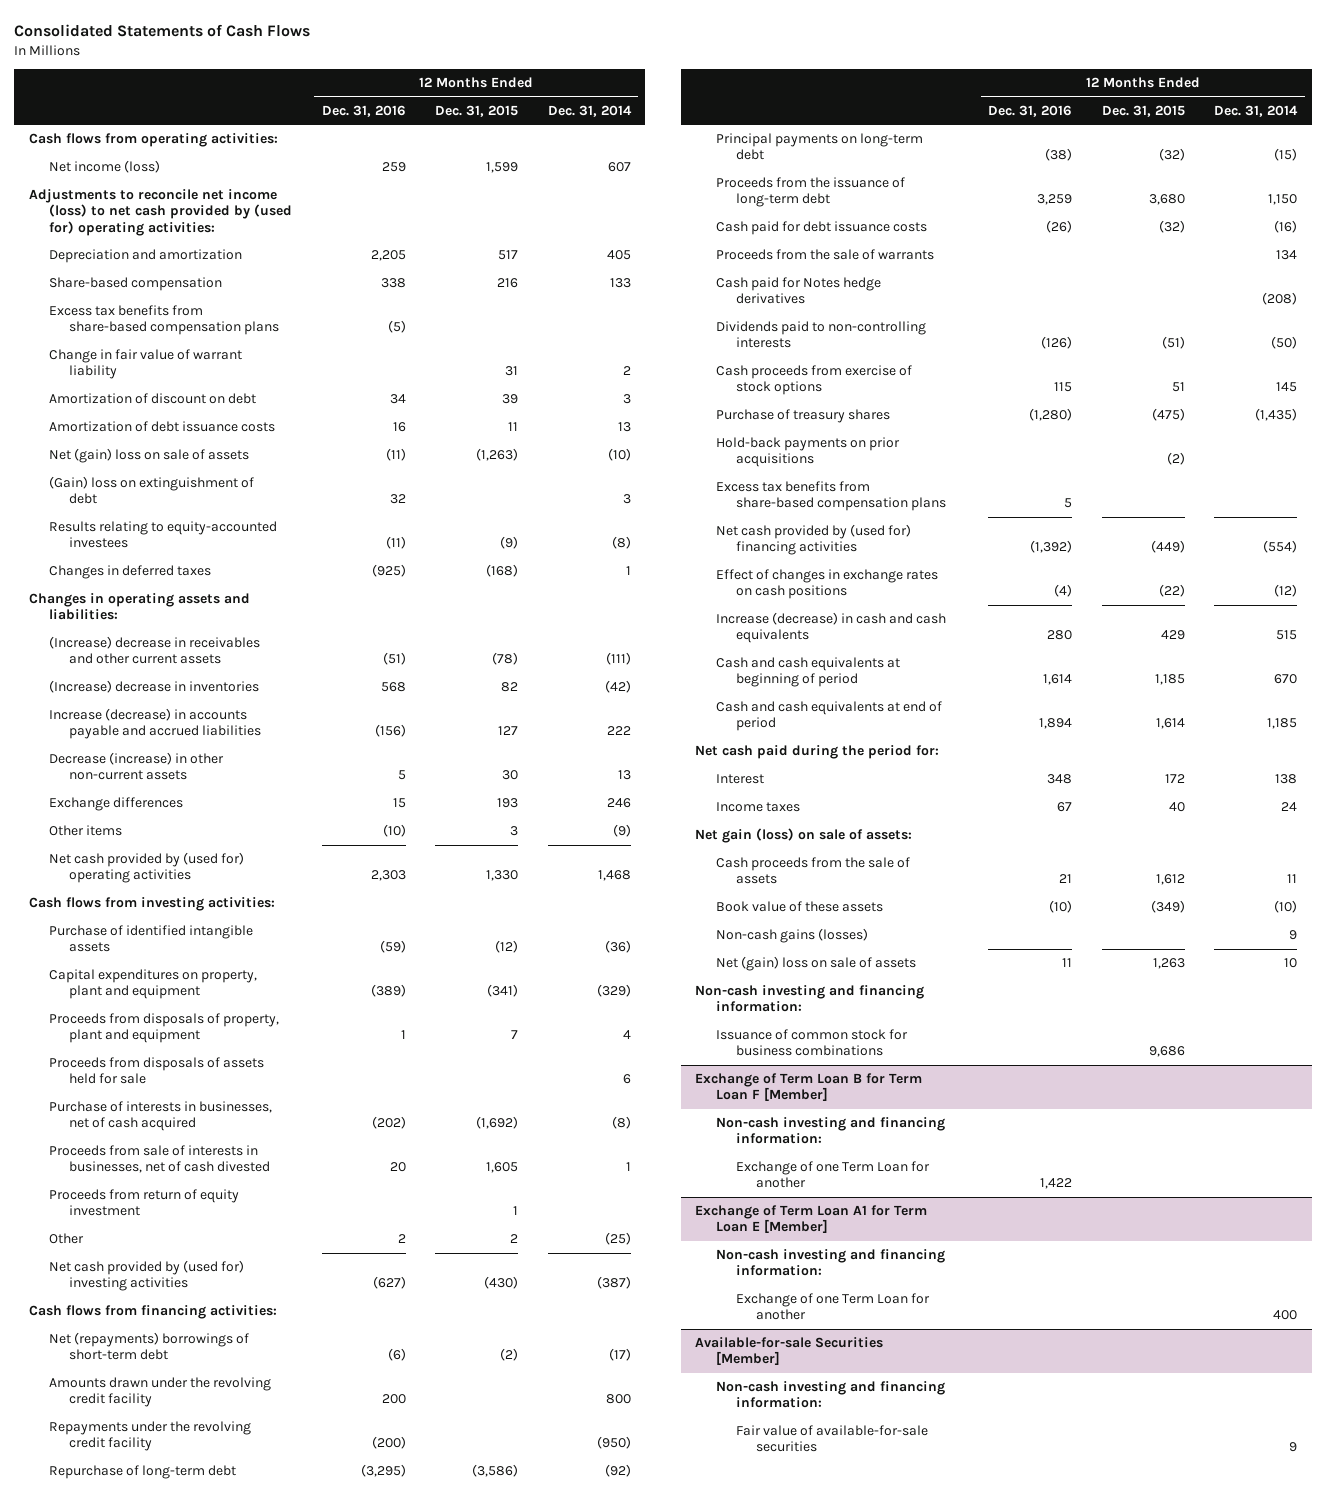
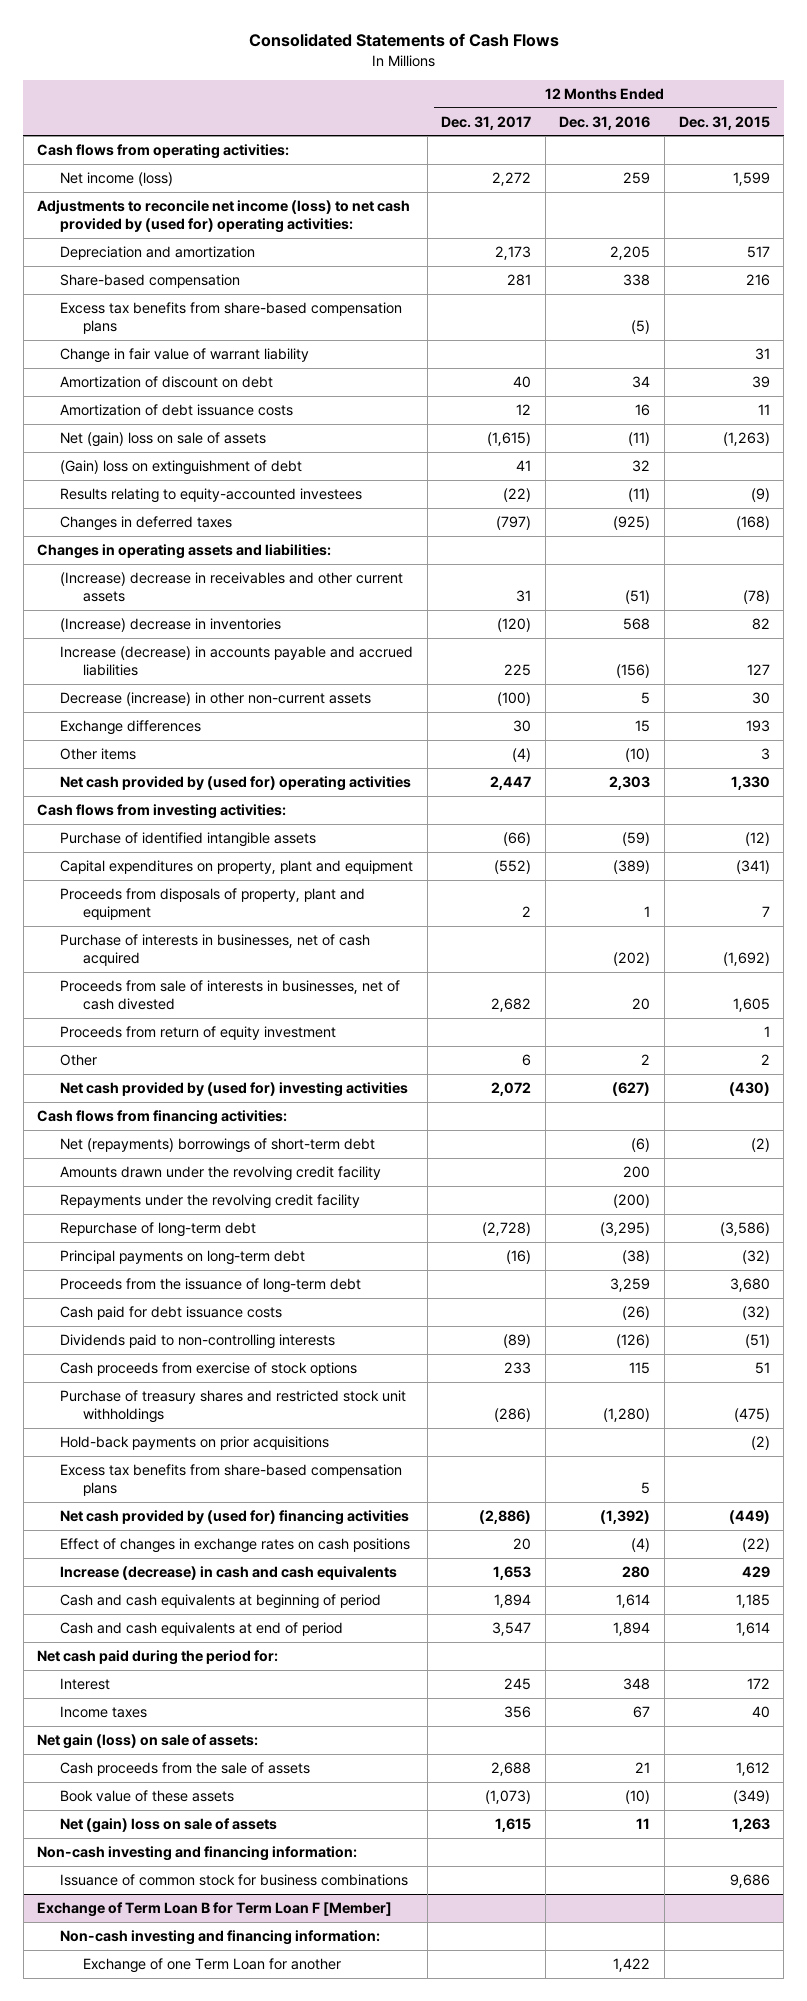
[547,104,632,117] Dec. 31, 2014 -> none
none -> [441,115,532,130] Dec. 31, 2017
[49,1057,265,1085] Proceeds from disposals of assets held for sale -> none
[715,249,934,261] Proceeds from the sale of warrants -> none
[715,277,881,305] Cash paid for Notes hedge derivatives -> none
[715,409,890,424] Purchase of treasury shares -> [60,1389,407,1424] Purchase of treasury shares and restricted stock unit withholdings
[715,928,868,944] Non-cash gains (losses) -> none
[695,1205,928,1234] Exchange of Term Loan A1 for Term Loan E [Member] -> none
[715,1249,945,1277] Non-cash investing and financing information: -> none
[736,1293,931,1321] Exchange of one Term Loan for another -> none
[695,1337,884,1366] Available-for-sale Securities [Member] -> none
[715,1381,945,1409] Non-cash investing and financing information: -> none
[736,1425,929,1453] Fair value of available-for-sale securities -> none

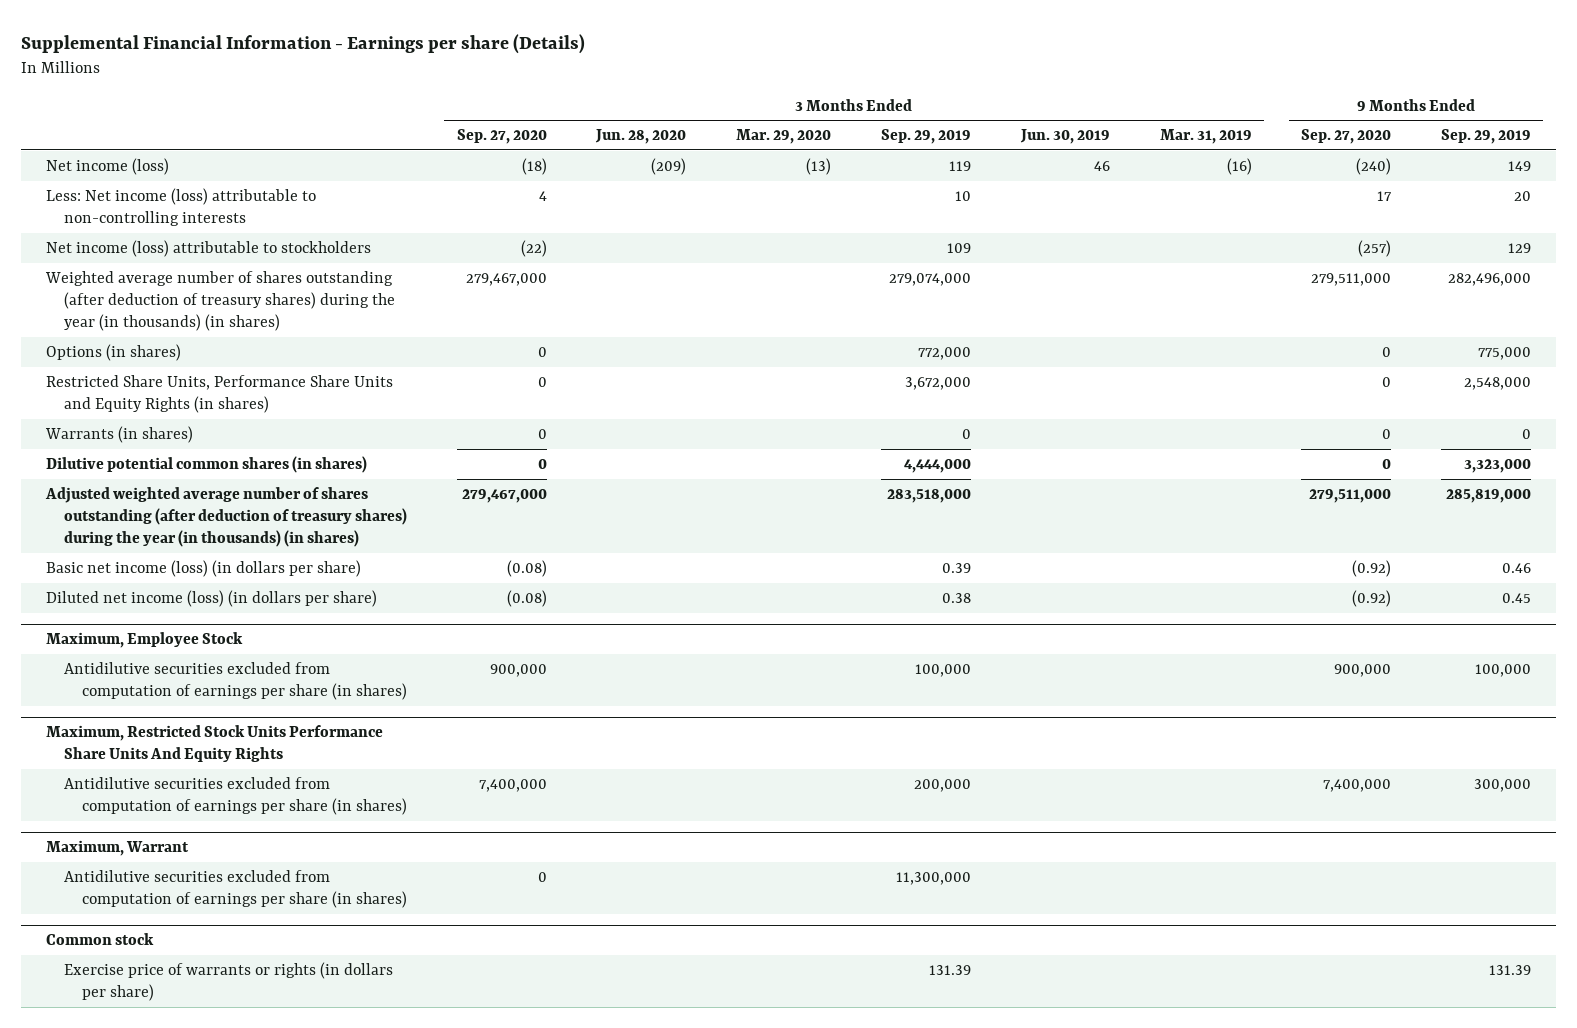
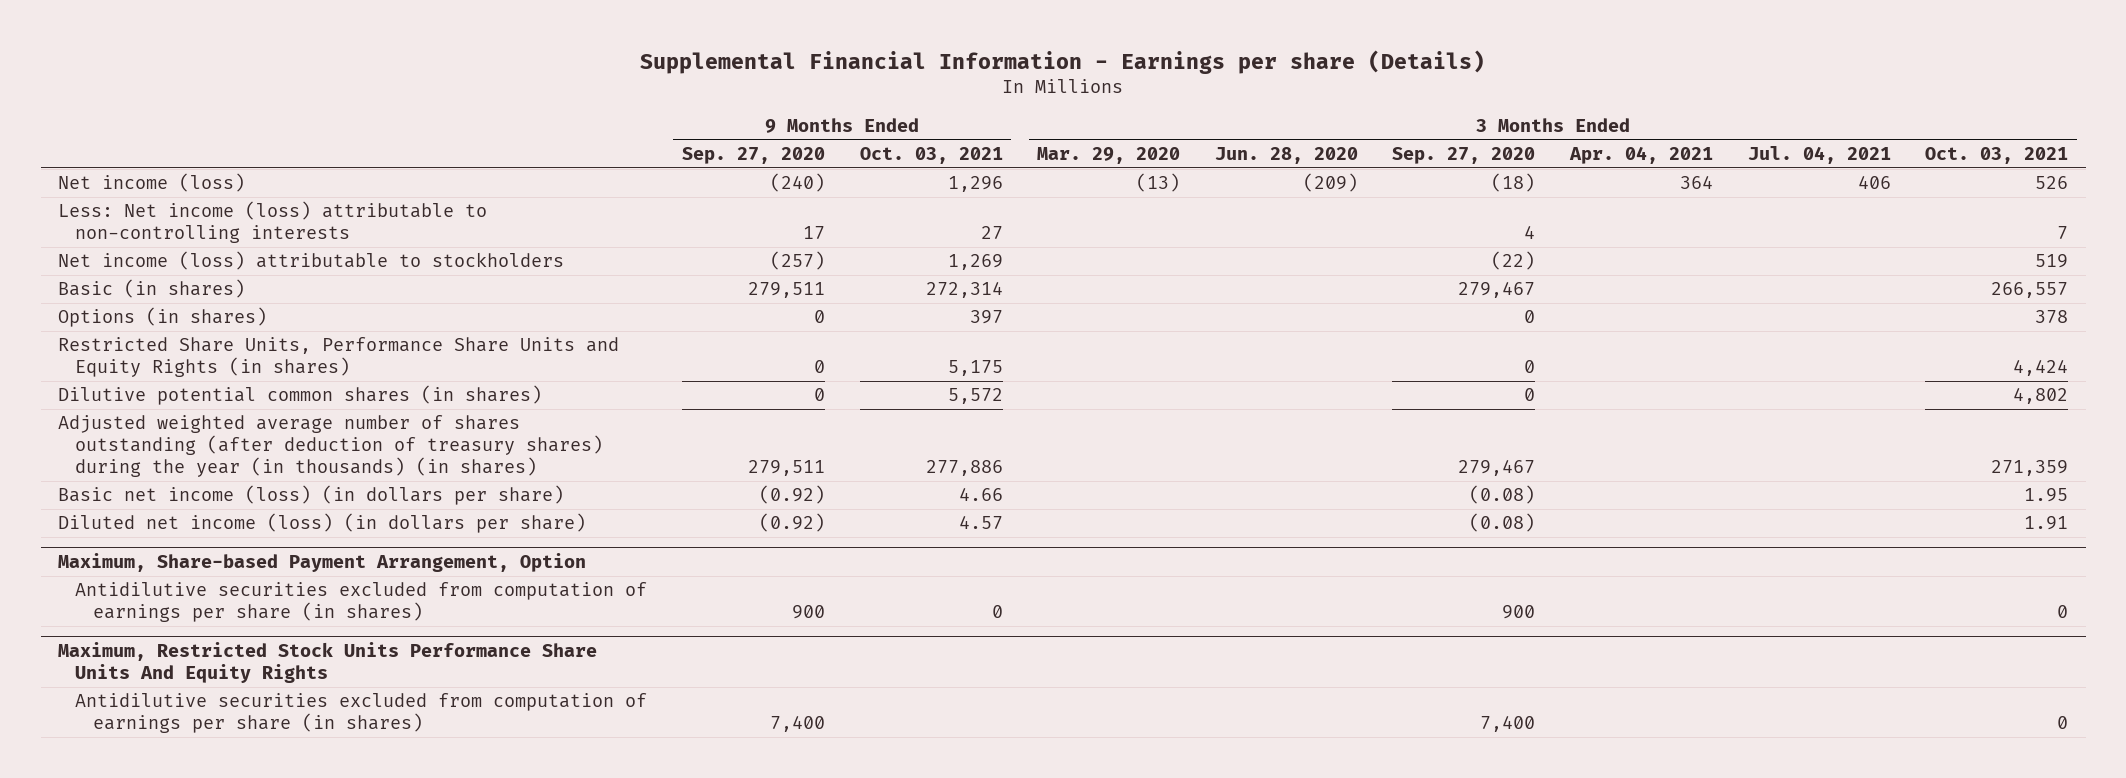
[880,129,971,145] Sep. 29, 2019 -> none
[1019,129,1110,145] Jun. 30, 2019 -> none
[1159,129,1252,145] Mar. 31, 2019 -> none
[1441,129,1532,145] Sep. 29, 2019 -> none
none -> [859,147,1003,165] Oct. 03, 2021
none -> [1569,146,1714,165] Apr. 04, 2021
none -> [1747,146,1891,165] Jul. 04, 2021
none -> [1925,147,2069,165] Oct. 03, 2021
[45,270,395,332] Weighted average number of shares outstanding (after deduction of treasury shares) during the year (in thousands) (in shares) -> none
none -> [57,279,245,299] Basic (in shares)
[45,425,194,443] Warrants (in shares) -> none
[461,488,547,503] 279,467,000 -> [1458,459,1536,476] 279,467
[1309,488,1392,503] 279,511,000 -> [747,459,825,476] 279,511
[46,631,244,648] Maximum, Employee Stock -> none
none -> [57,553,586,573] Maximum, Share-based Payment Arrangement, Option
[489,663,547,677] 900,000 -> [1502,605,1536,620] 900
[1334,663,1392,677] 900,000 -> [791,605,825,620] 900
[46,839,190,856] Maximum, Warrant -> none
[63,869,407,908] Antidilutive securities excluded from computation of earnings per share (in shares) -> none
[46,932,155,945] Common stock -> none
[63,961,393,1001] Exercise price of warrants or rights (in dollars per share) -> none
[478,778,547,792] 7,400,000 -> [1480,716,1536,733] 7,400
[1323,778,1392,792] 7,400,000 -> [769,716,825,733] 7,400

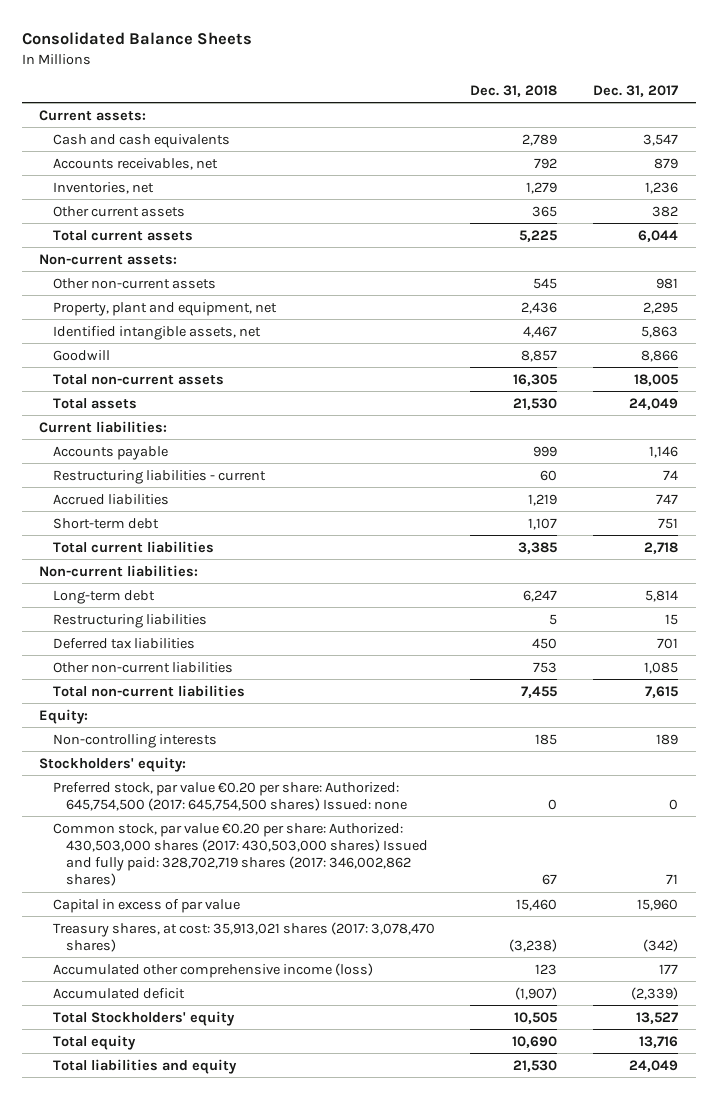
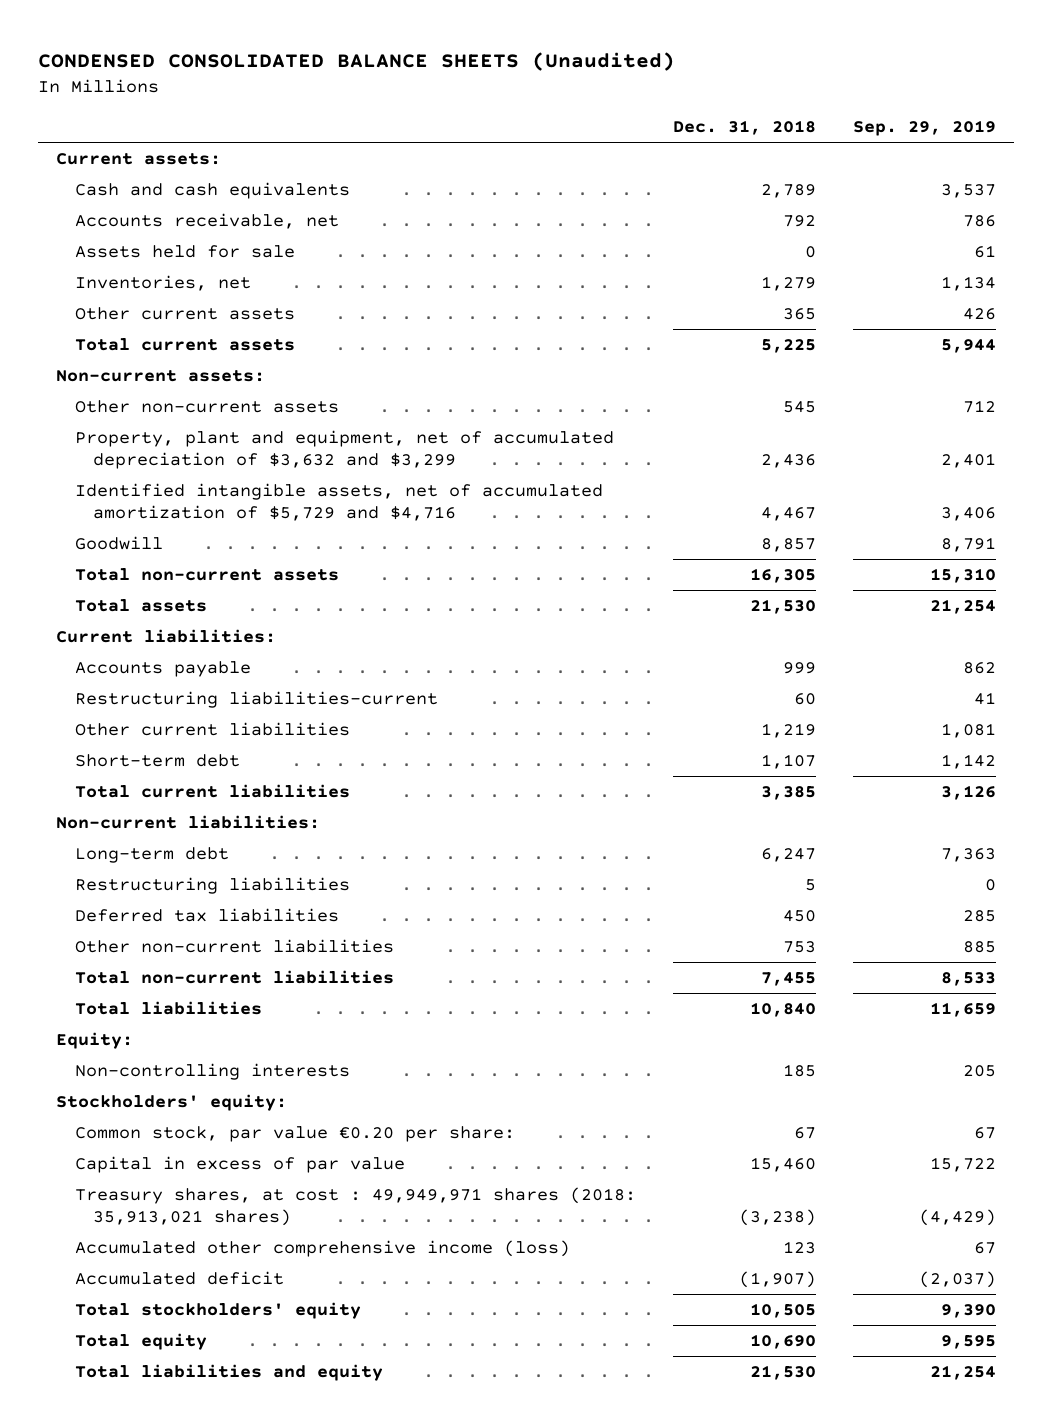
[21,32,252,46] Consolidated Balance Sheets -> [37,51,675,71] CONDENSED CONSOLIDATED BALANCE SHEETS (Unaudited)
[592,84,678,97] Dec. 31, 2017 -> none
none -> [852,120,996,137] Sep. 29, 2019
[52,157,218,170] Accounts receivables, net -> [74,213,339,230] Accounts receivable, net
none -> [74,245,295,259] Assets held for sale
[52,301,277,316] Property, plant and equipment, net -> [74,430,614,470] Property, plant and equipment, net of accumulated depreciation of $3,632 and $3,299
[52,325,261,340] Identified intangible assets, net -> [74,483,603,522] Identified intangible assets, net of accumulated amortization of $5,729 and $4,716
[52,469,266,484] Restructuring liabilities - current -> [74,691,438,709] Restructuring liabilities-current
[52,493,169,505] Accrued liabilities -> [74,722,350,737] Other current liabilities
none -> [74,1001,262,1016] Total liabilities
[52,781,408,811] Preferred stock, par value €0.20 per share: Authorized: 645,754,500 (2017: 645,754,500 shares) Issued: none -> none
[52,822,429,887] Common stock, par value €0.20 per share: Authorized: 430,503,000 shares (2017: 430,503,000 shares) Issued and fully paid: 328,702,719 shares (2017: 346,002,862 shares) -> [74,1126,515,1143] Common stock, par value €0.20 per share:
[52,921,435,952] Treasury shares, at cost: 35,913,021 shares (2017: 3,078,470 shares) -> [74,1187,636,1227] Treasury shares, at cost : 49,949,971 shares (2018: 35,913,021 shares)
[52,1010,235,1026] Total Stockholders' equity -> [74,1302,361,1320] Total stockholders' equity

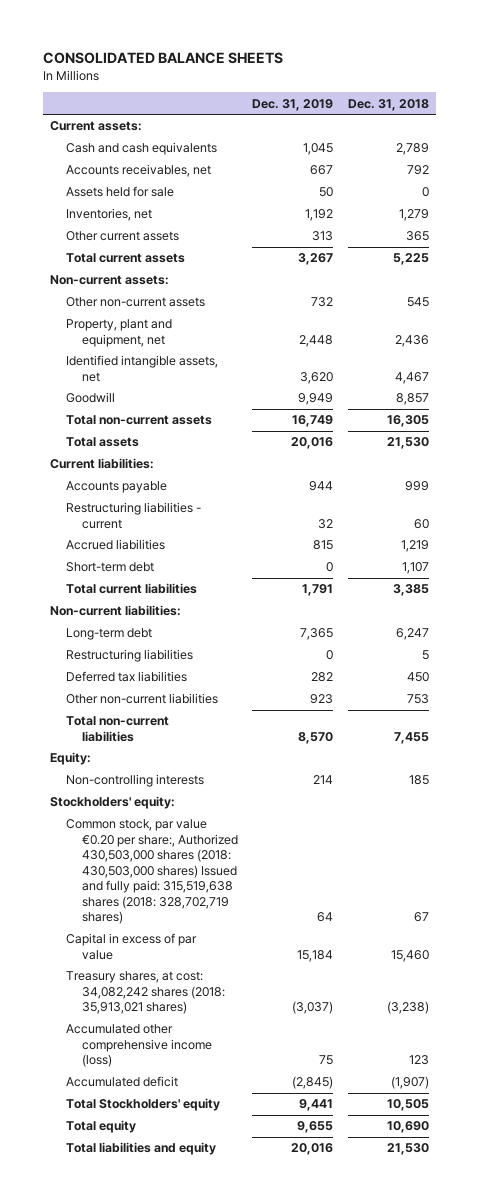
[37,51,675,71] CONDENSED CONSOLIDATED BALANCE SHEETS (Unaudited) -> [42,51,283,64] CONSOLIDATED BALANCE SHEETS
[852,120,996,137] Sep. 29, 2019 -> none
none -> [252,98,334,111] Dec. 31, 2019
[74,213,339,230] Accounts receivable, net -> [65,164,211,178] Accounts receivables, net
[74,430,614,470] Property, plant and equipment, net of accumulated depreciation of $3,632 and $3,299 -> [65,319,172,347] Property, plant and equipment, net
[74,483,603,522] Identified intangible assets, net of accumulated amortization of $5,729 and $4,716 -> [65,355,218,382] Identified intangible assets, net
[74,691,438,709] Restructuring liabilities-current -> [65,502,201,529] Restructuring liabilities - current
[74,722,350,737] Other current liabilities -> [65,539,165,551] Accrued liabilities
[74,1001,262,1016] Total liabilities -> none
[74,1126,515,1143] Common stock, par value €0.20 per share: -> [65,819,238,925] Common stock, par value €0.20 per share:, Authorized 430,503,000 shares (2018: 430,503,000 shares) Issued and fully paid: 315,519,638 shares (2018: 328,702,719 shares)
[74,1187,636,1227] Treasury shares, at cost : 49,949,971 shares (2018: 35,913,021 shares) -> [65,971,225,1015] Treasury shares, at cost: 34,082,242 shares (2018: 35,913,021 shares)
[74,1302,361,1320] Total stockholders' equity -> [65,1098,220,1112] Total Stockholders' equity

